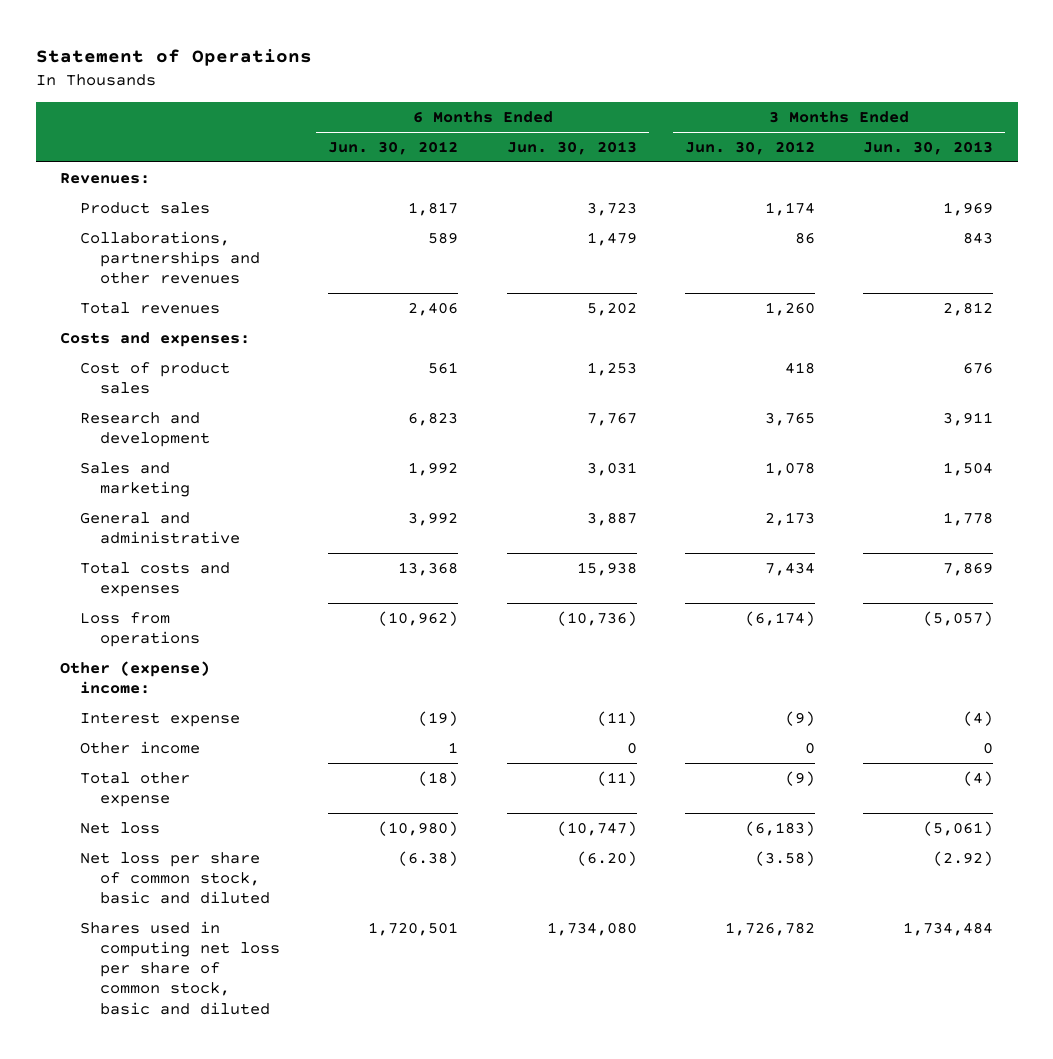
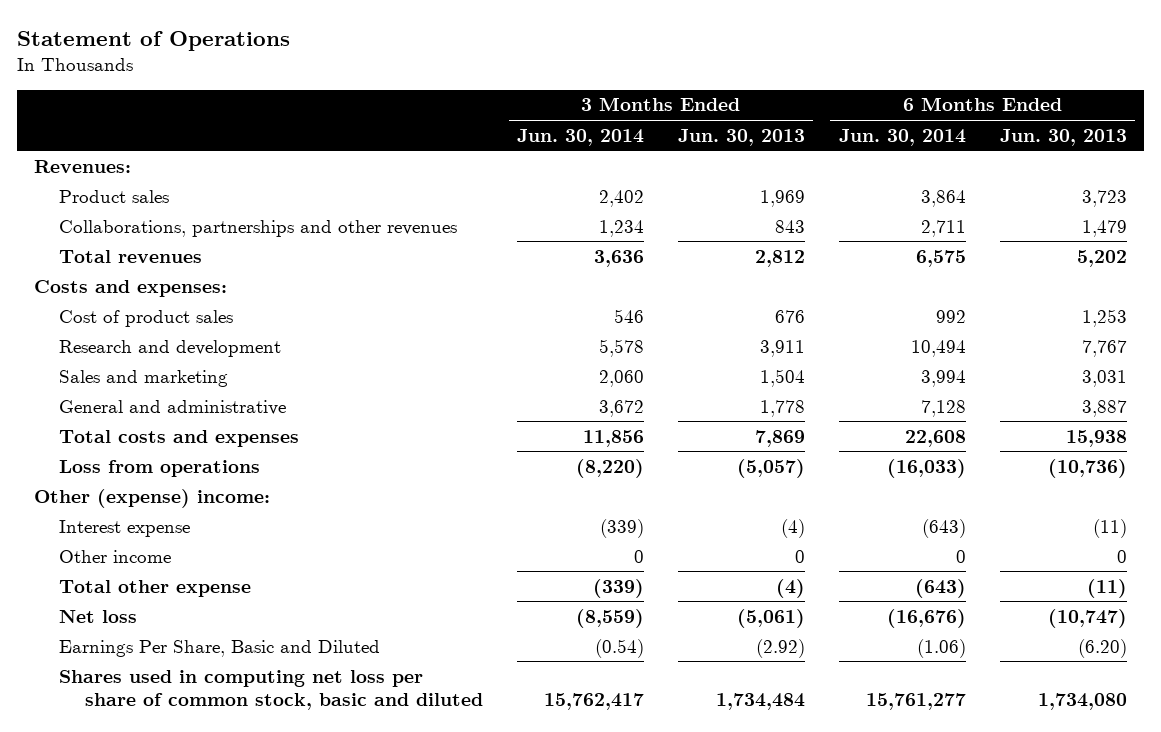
[328,141,459,156] Jun. 30, 2012 -> none
[685,141,816,156] Jun. 30, 2012 -> none
none -> [517,128,645,146] Jun. 30, 2014
none -> [838,128,966,146] Jun. 30, 2014
[79,851,271,905] Net loss per share of common stock, basic and diluted -> [59,639,381,657] Earnings Per Share, Basic and Diluted

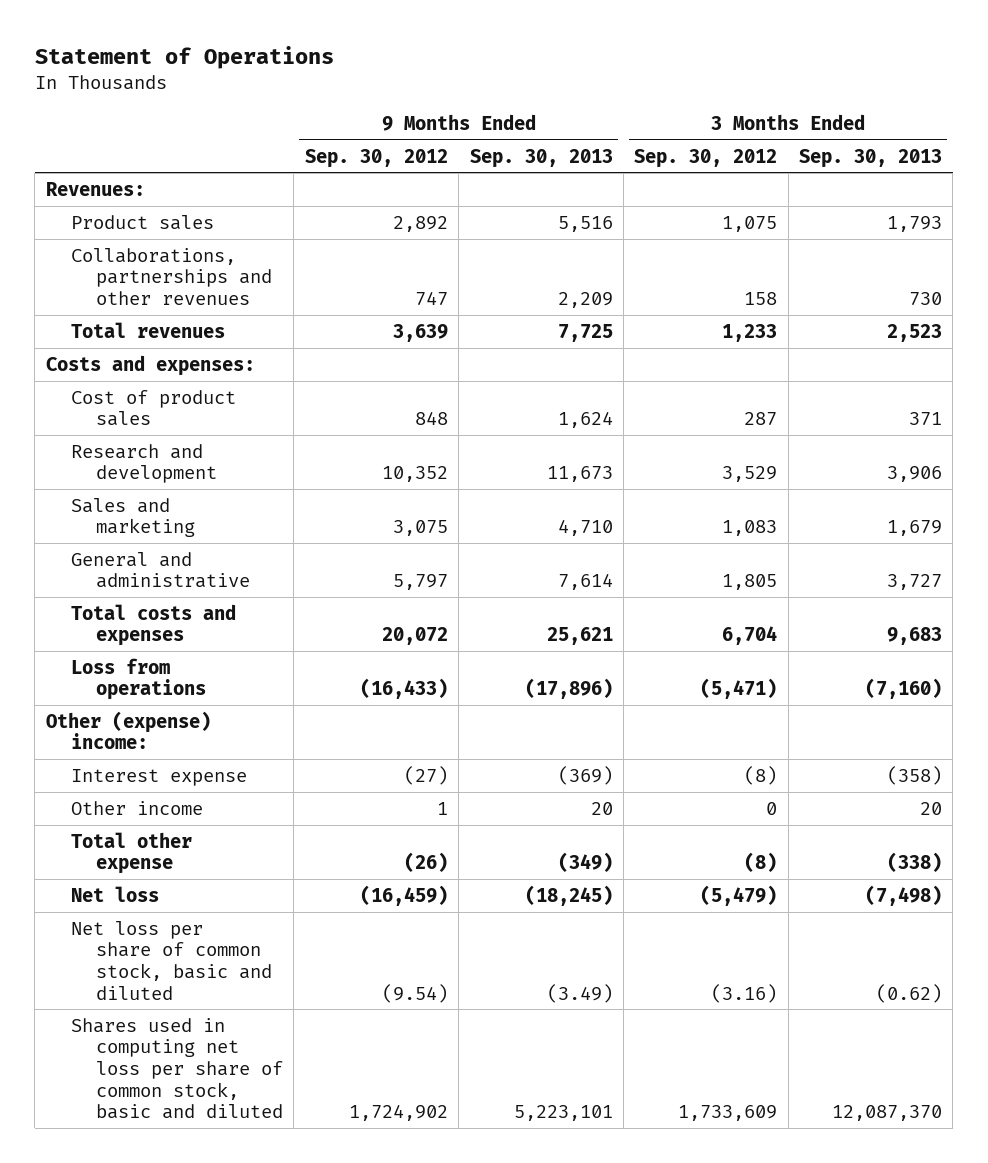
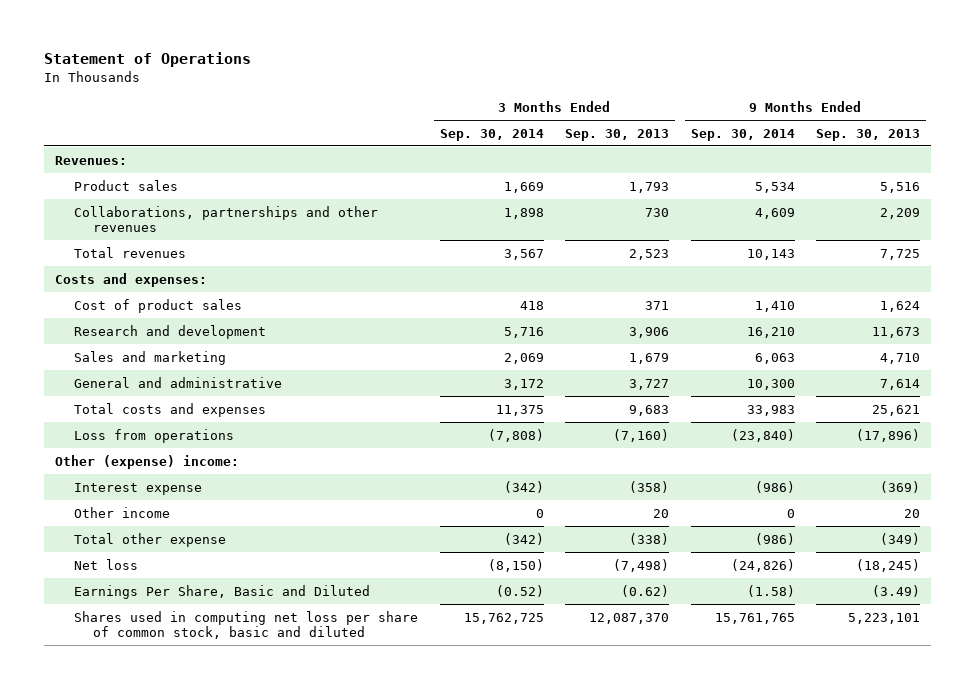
[304,148,448,168] Sep. 30, 2012 -> none
[634,148,778,168] Sep. 30, 2012 -> none
none -> [439,128,544,141] Sep. 30, 2014
none -> [690,128,795,141] Sep. 30, 2014
[70,920,273,1000] Net loss per share of common stock, basic and diluted -> [74,584,371,599] Earnings Per Share, Basic and Diluted

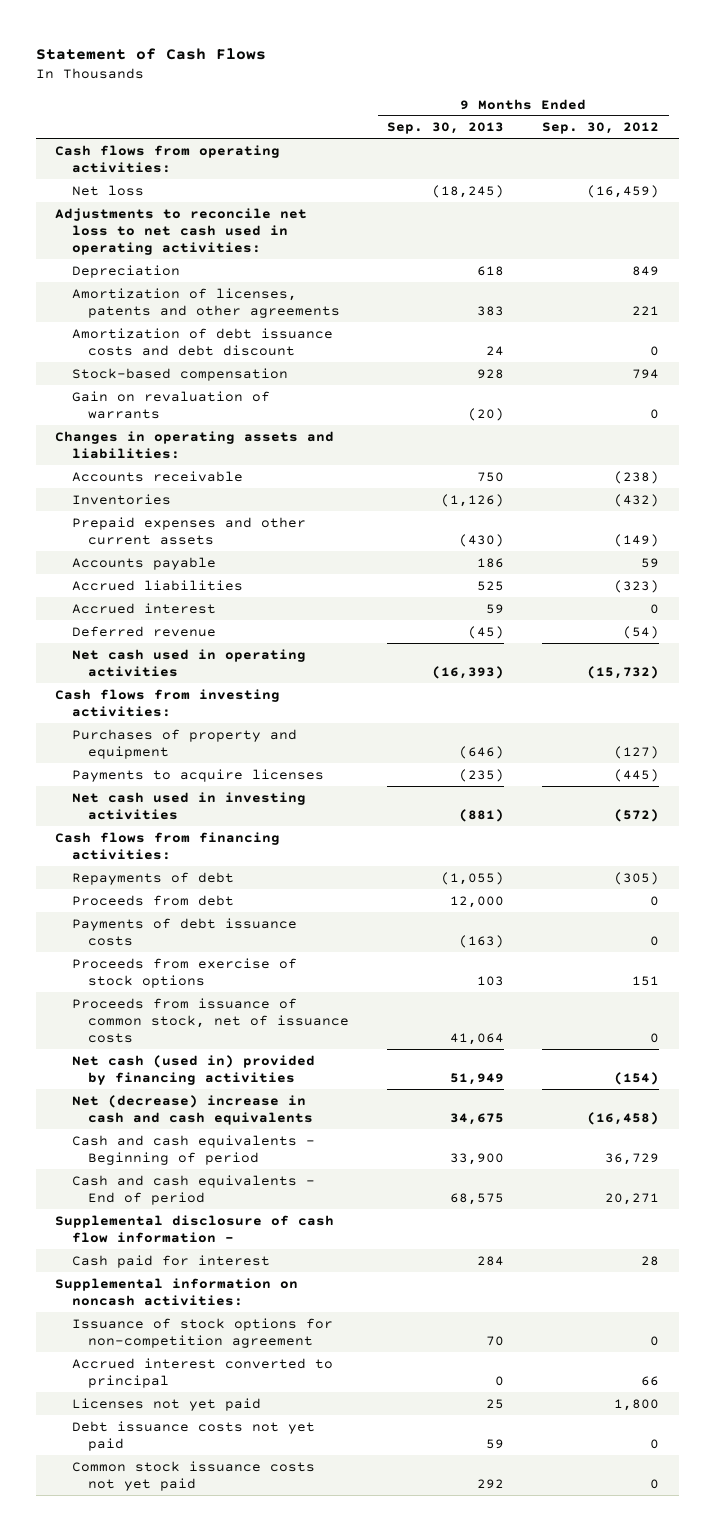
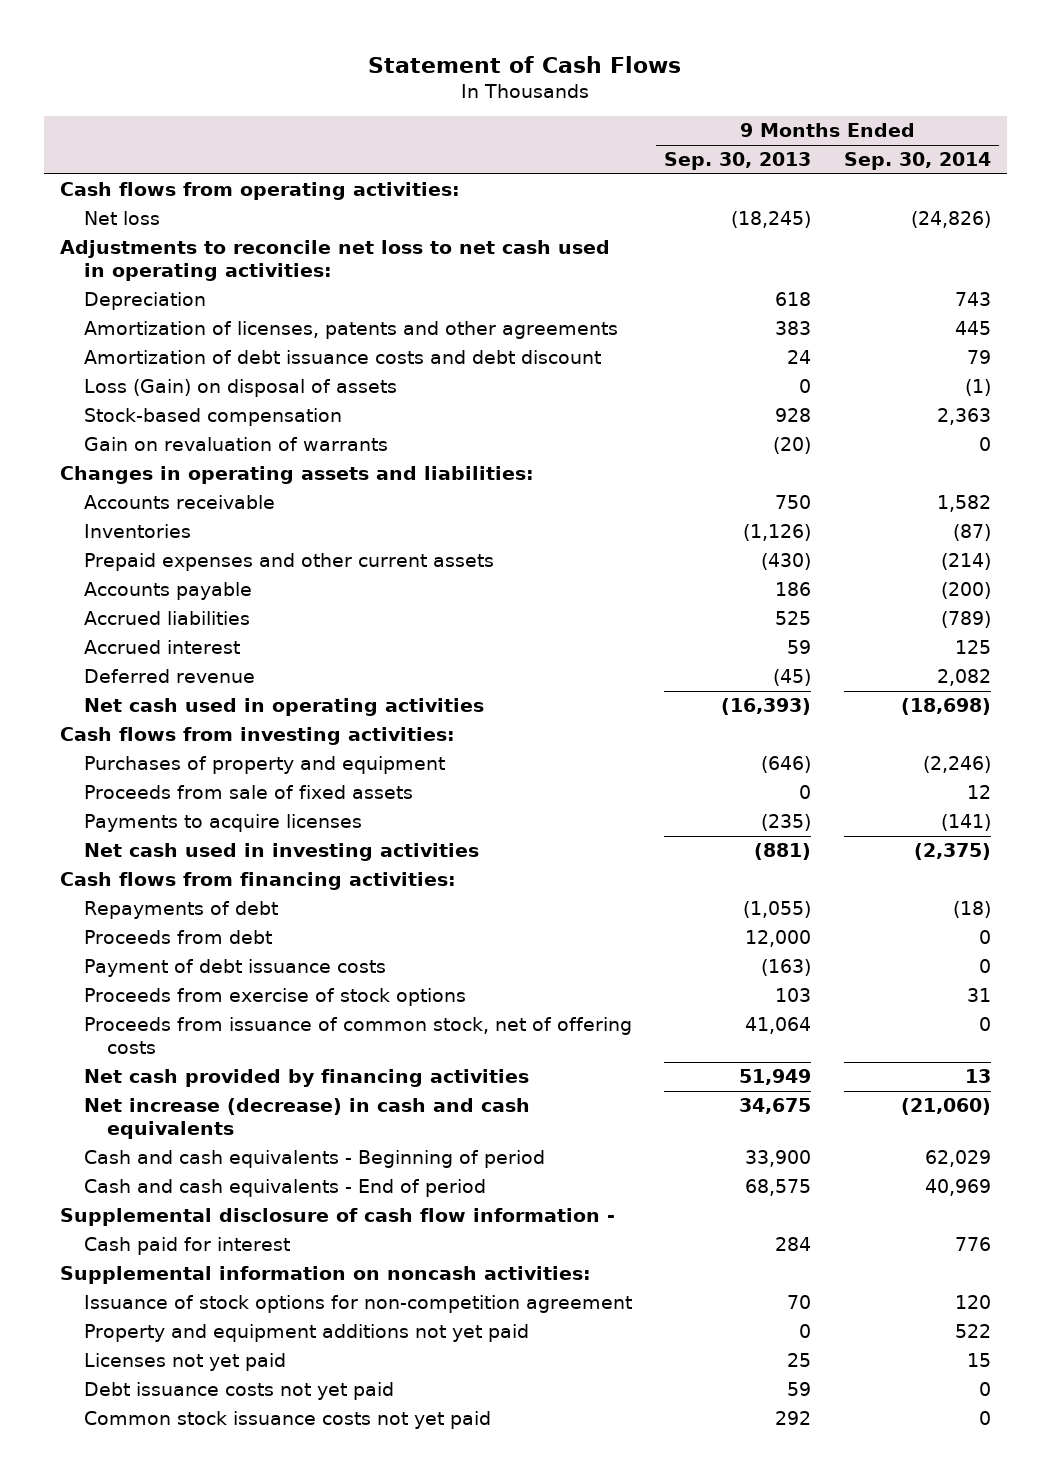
[542,122,660,135] Sep. 30, 2012 -> none
none -> [843,152,991,171] Sep. 30, 2014
none -> [83,379,397,398] Loss (Gain) on disposal of assets
none -> [83,785,413,800] Proceeds from sale of fixed assets
[71,917,297,946] Payments of debt issuance costs -> [83,959,386,978] Payment of debt issuance costs
[71,997,349,1043] Proceeds from issuance of common stock, net of issuance costs -> [83,1017,632,1055] Proceeds from issuance of common stock, net of offering costs
[71,1054,315,1085] Net cash (used in) provided by financing activities -> [83,1069,529,1088] Net cash provided by financing activities
[71,1094,313,1125] Net (decrease) increase in cash and cash equivalents -> [83,1098,530,1140] Net increase (decrease) in cash and cash equivalents
[71,1357,333,1388] Accrued interest converted to principal -> none
none -> [83,1324,529,1343] Property and equipment additions not yet paid

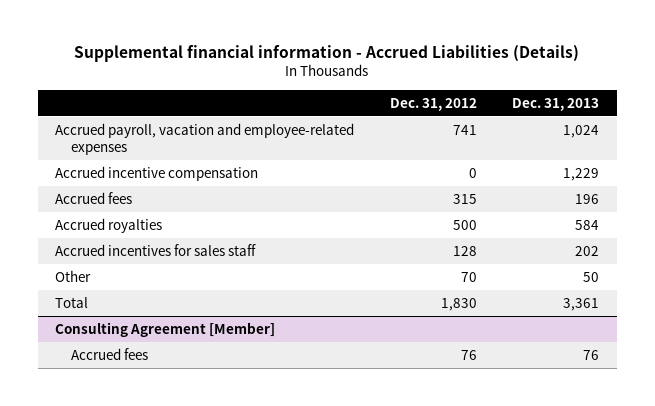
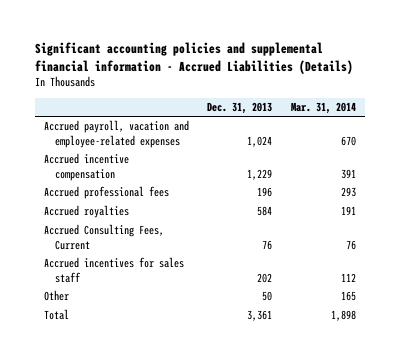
[74,45,580,63] Supplemental financial information - Accrued Liabilities (Details) -> [35,41,354,74] Significant accounting policies and supplemental financial information - Accrued Liabilities (Details)
[389,97,477,111] Dec. 31, 2012 -> none
none -> [290,102,356,115] Mar. 31, 2014
[55,191,133,204] Accrued fees -> [44,186,170,200] Accrued professional fees
none -> [44,224,165,250] Accrued Consulting Fees, Current
[55,321,276,337] Consulting Agreement [Member] -> none
[71,347,149,360] Accrued fees -> none

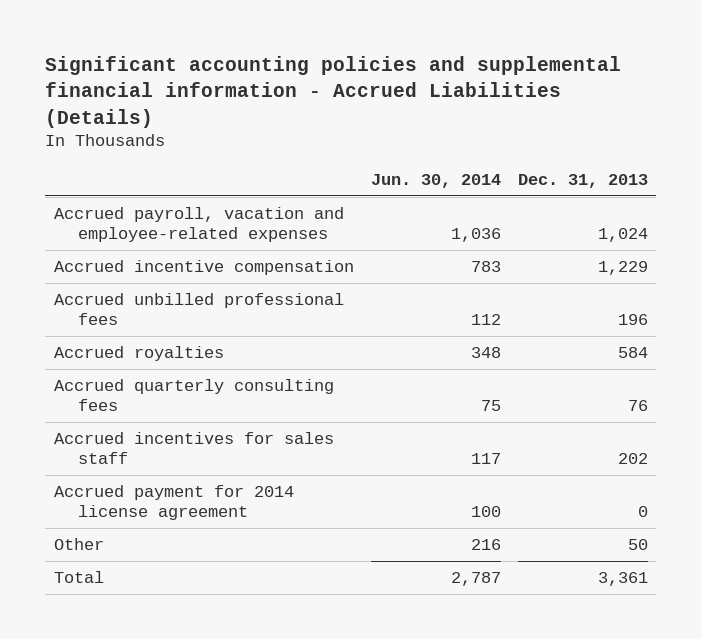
[290,102,356,115] Mar. 31, 2014 -> none
none -> [370,173,501,188] Jun. 30, 2014
[44,186,170,200] Accrued professional fees -> [53,292,344,326] Accrued unbilled professional fees
[44,224,165,250] Accrued Consulting Fees, Current -> [53,378,334,412] Accrued quarterly consulting fees
none -> [53,484,294,521] Accrued payment for 2014 license agreement

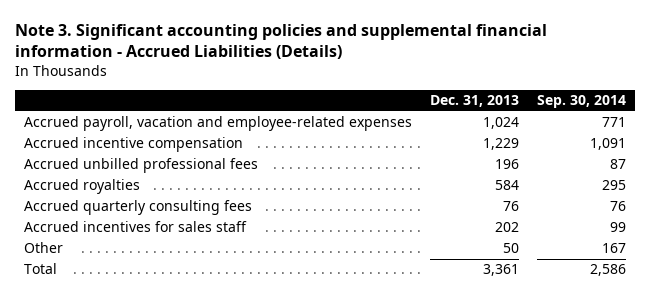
[45,56,622,128] Significant accounting policies and supplemental financial information - Accrued Liabilities (Details) -> [14,24,547,60] Note 3. Significant accounting policies and supplemental financial information - Accrued Liabilities (Details)
[370,173,501,188] Jun. 30, 2014 -> none
none -> [537,95,627,109] Sep. 30, 2014
[53,484,294,521] Accrued payment for 2014 license agreement -> none

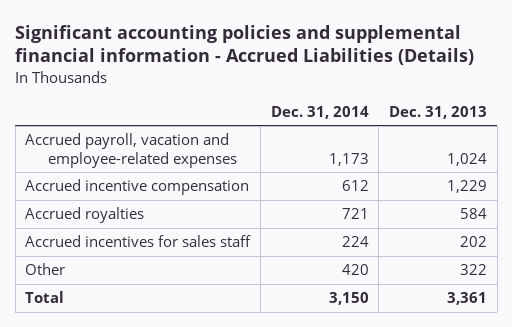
[14,24,547,60] Note 3. Significant accounting policies and supplemental financial information - Accrued Liabilities (Details) -> [15,24,475,66] Significant accounting policies and supplemental financial information - Accrued Liabilities (Details)
[537,95,627,109] Sep. 30, 2014 -> none
none -> [270,105,369,119] Dec. 31, 2014
[23,158,258,174] Accrued unbilled professional fees -> none
[23,200,252,216] Accrued quarterly consulting fees -> none
[502,243,519,254] 50 -> [459,264,487,276] 322

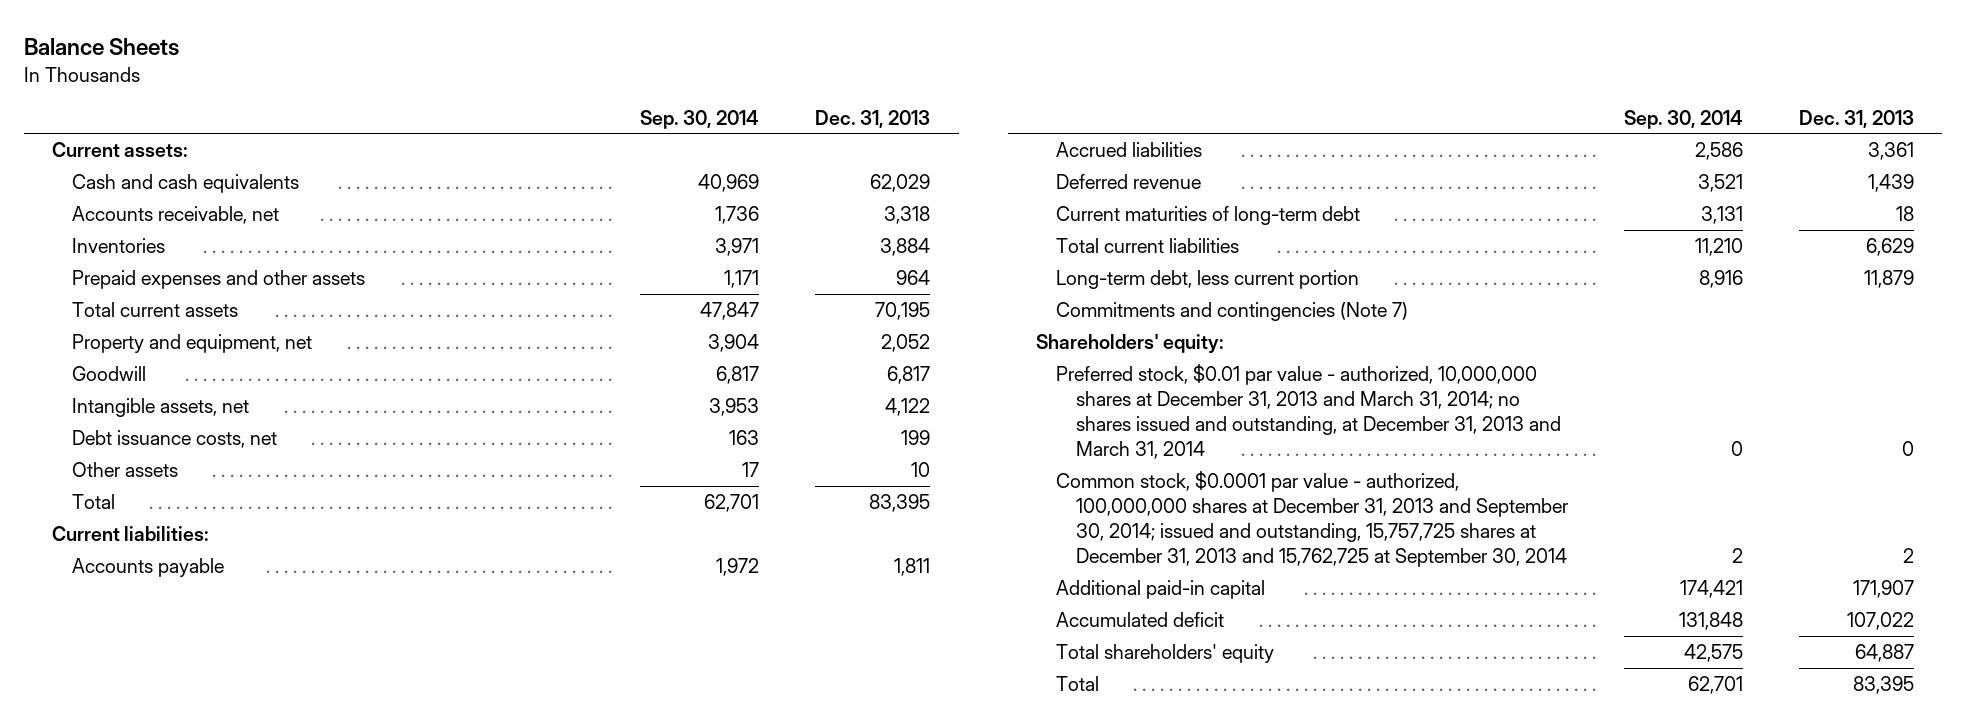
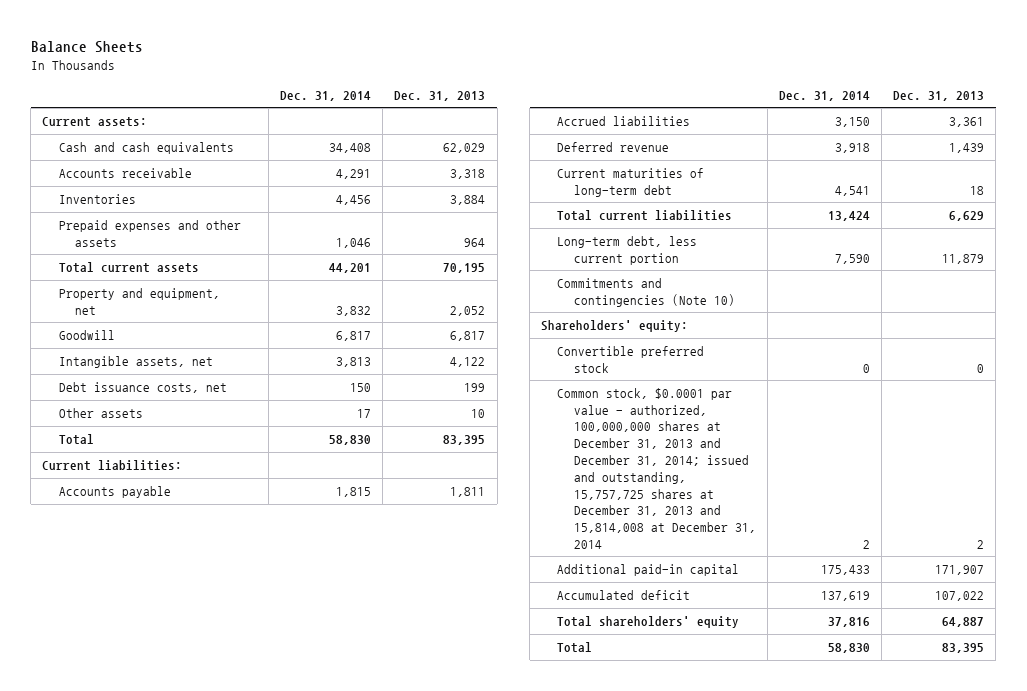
[640,109,760,129] Sep. 30, 2014 -> none
none -> [280,90,372,101] Dec. 31, 2014
[72,206,280,225] Accounts receivable, net -> [58,167,192,178] Accounts receivable
[1055,302,1408,322] Commitments and contingencies (Note 7) -> [557,277,735,307] Commitments and contingencies (Note 10)
[1055,364,1561,460] Preferred stock, $0.01 par value - authorized, 10,000,000 shares at December 31, 2013 and March 31, 2014; no shares issued and outstanding, at December 31, 2013 and March 31, 2014 -> [557,345,705,373] Convertible preferred stock
[1055,471,1568,568] Common stock, $0.0001 par value - authorized, 100,000,000 shares at December 31, 2013 and September 30, 2014; issued and outstanding, 15,757,725 shares at December 31, 2013 and 15,762,725 at September 30, 2014 -> [557,387,756,549] Common stock, $0.0001 par value - authorized, 100,000,000 shares at December 31, 2013 and December 31, 2014; issued and outstanding, 15,757,725 shares at December 31, 2013 and 15,814,008 at December 31, 2014

